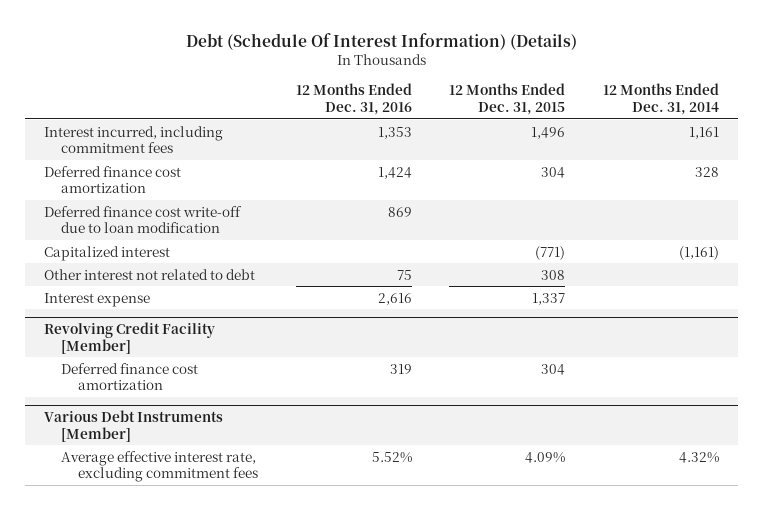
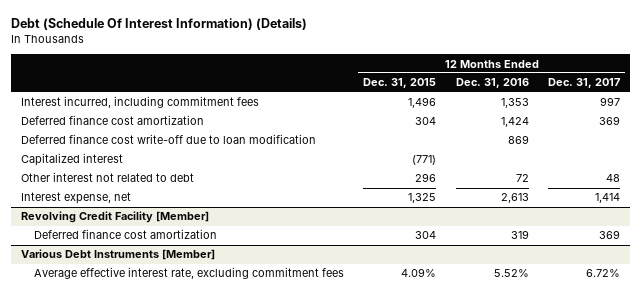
[603,83,720,116] 12 Months Ended Dec. 31, 2014 -> none
none -> [547,78,620,89] Dec. 31, 2017
[396,269,412,280] 75 -> [515,174,529,183] 72
[541,269,566,280] 308 -> [415,173,437,183] 296
[44,292,151,307] Interest expense -> [21,192,132,205] Interest expense, net
[377,292,412,305] 2,616 -> [500,193,529,204] 2,613
[532,292,566,305] 1,337 -> [408,193,437,204] 1,325

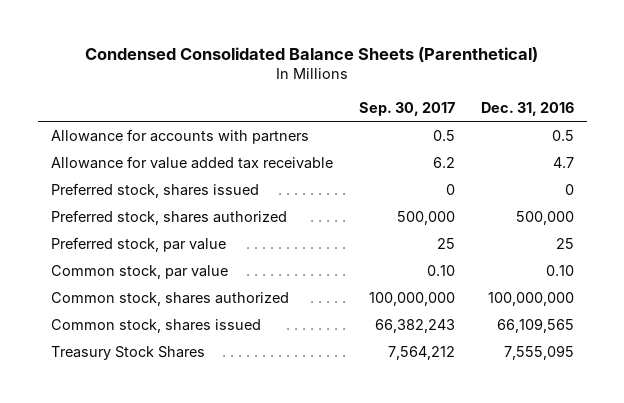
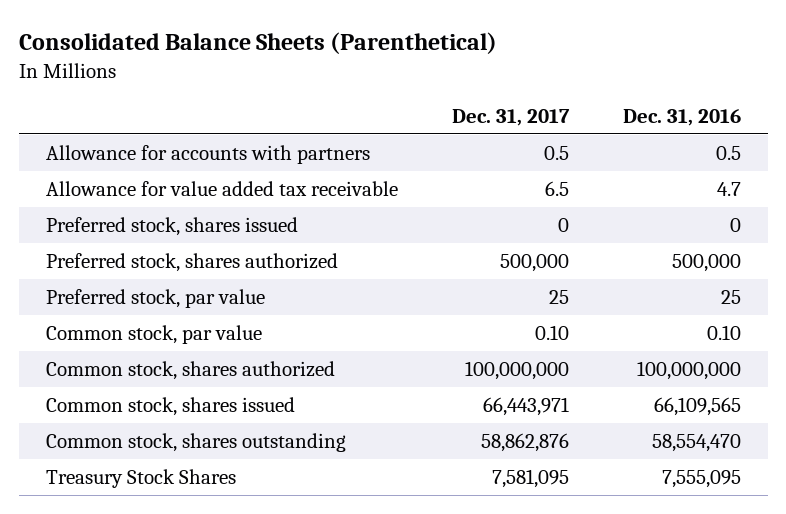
[85,46,539,62] Condensed Consolidated Balance Sheets (Parenthetical) -> [18,32,497,55] Consolidated Balance Sheets (Parenthetical)
[358,101,455,116] Sep. 30, 2017 -> none
none -> [451,108,570,126] Dec. 31, 2017
none -> [45,432,346,452] Common stock, shares outstanding

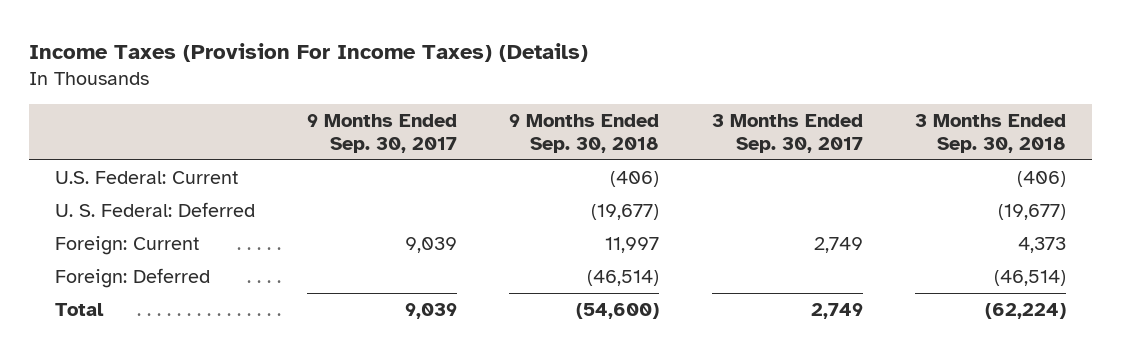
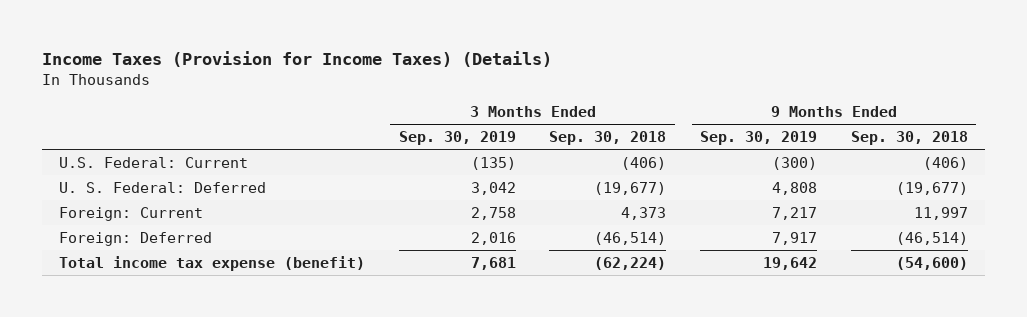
[28,42,588,62] Income Taxes (Provision For Income Taxes) (Details) -> [42,51,553,68] Income Taxes (Provision for Income Taxes) (Details)
[307,113,458,153] 9 Months Ended Sep. 30, 2017 -> none
[711,113,863,153] 3 Months Ended Sep. 30, 2017 -> none
none -> [398,131,516,146] Sep. 30, 2019
none -> [700,131,818,146] Sep. 30, 2019
[54,302,104,316] Total -> [59,255,366,271] Total income tax expense (benefit)

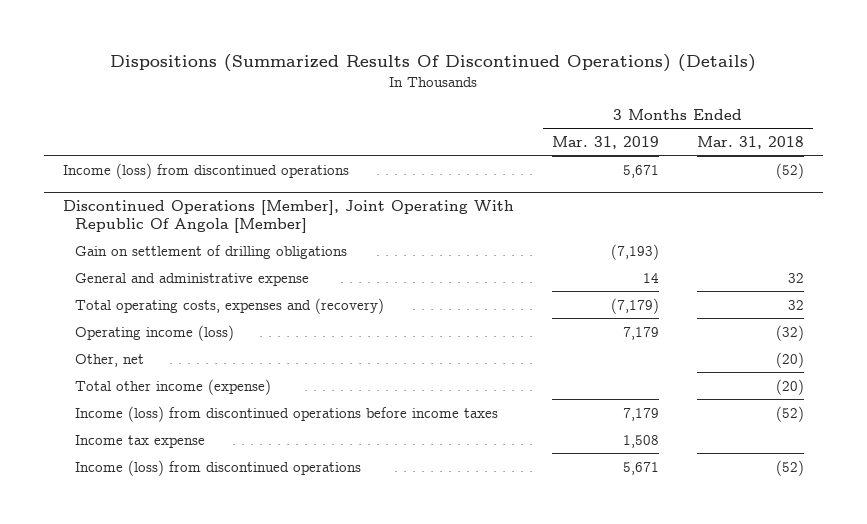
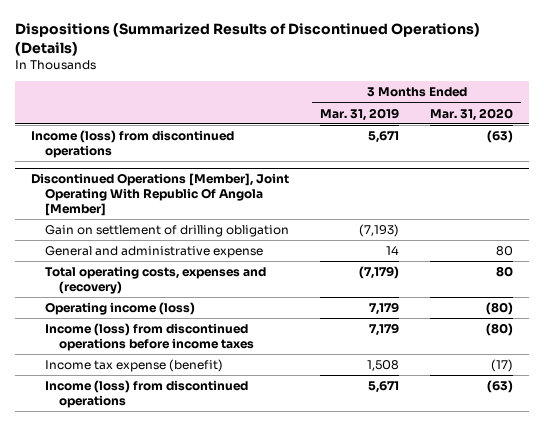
[110,53,757,72] Dispositions (Summarized Results Of Discontinued Operations) (Details) -> [15,22,481,56] Dispositions (Summarized Results of Discontinued Operations) (Details)
[696,135,804,149] Mar. 31, 2018 -> none
none -> [430,107,514,121] Mar. 31, 2020
[75,244,348,259] Gain on settlement of drilling obligations -> [44,225,289,238] Gain on settlement of drilling obligation
[75,353,145,367] Other, net -> none
[75,378,272,395] Total other income (expense) -> none
[75,434,206,448] Income tax expense -> [44,359,223,373] Income tax expense (benefit)

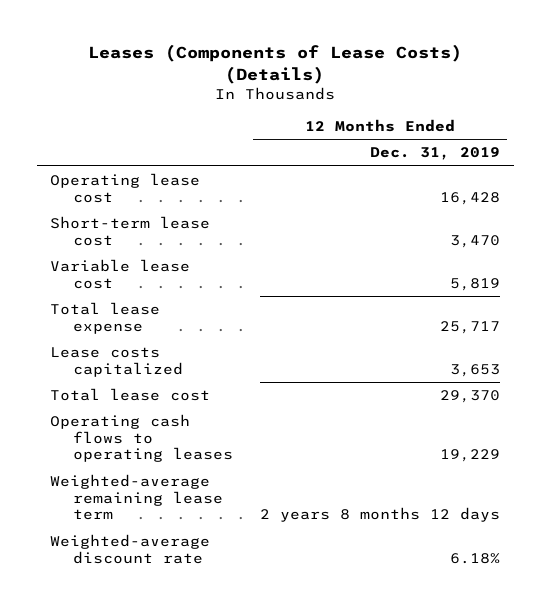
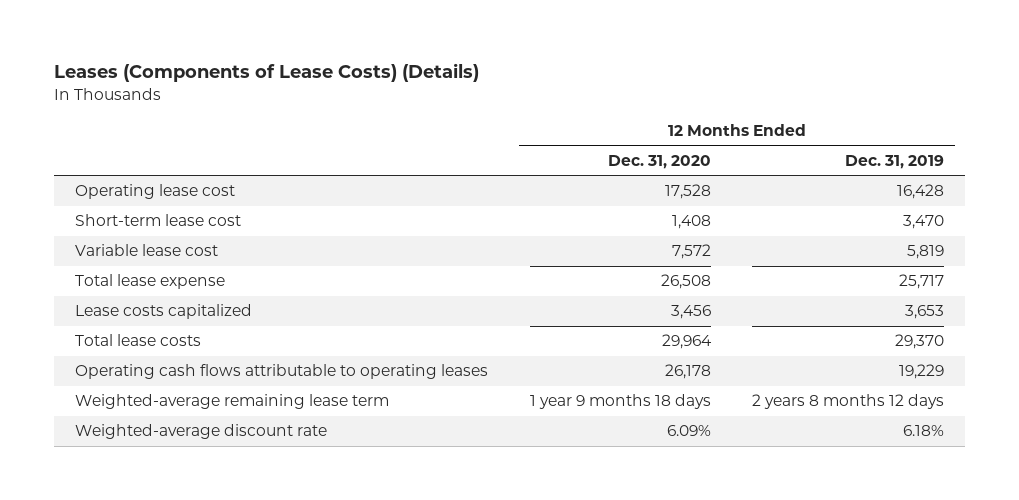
none -> [607,154,711,169] Dec. 31, 2020
[50,388,211,402] Total lease cost -> [74,334,201,347] Total lease costs
[50,414,233,463] Operating cash flows to operating leases -> [74,364,488,380] Operating cash flows attributable to operating leases

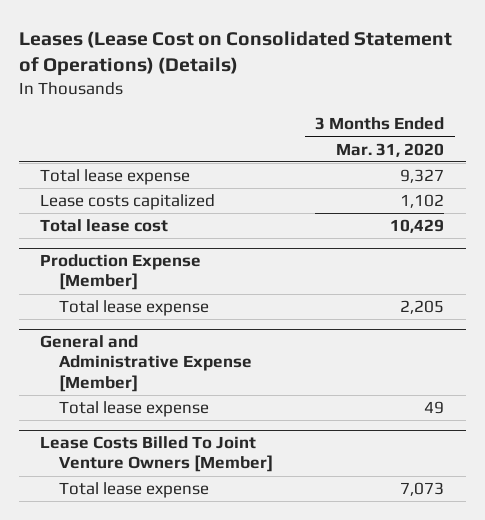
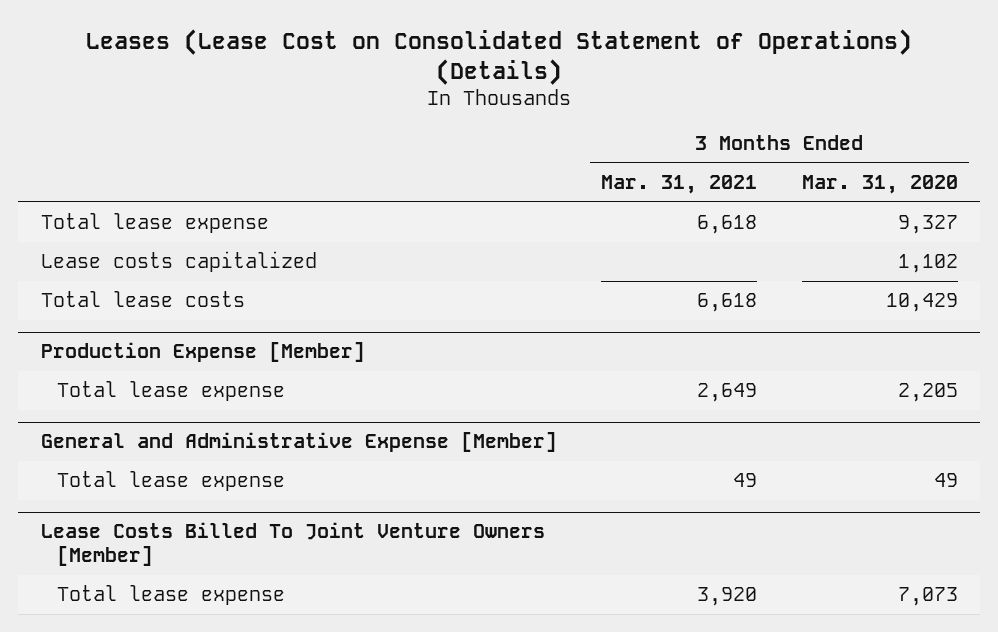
none -> [601,174,758,194] Mar. 31, 2021
[40,219,169,233] Total lease cost -> [40,291,245,308] Total lease costs

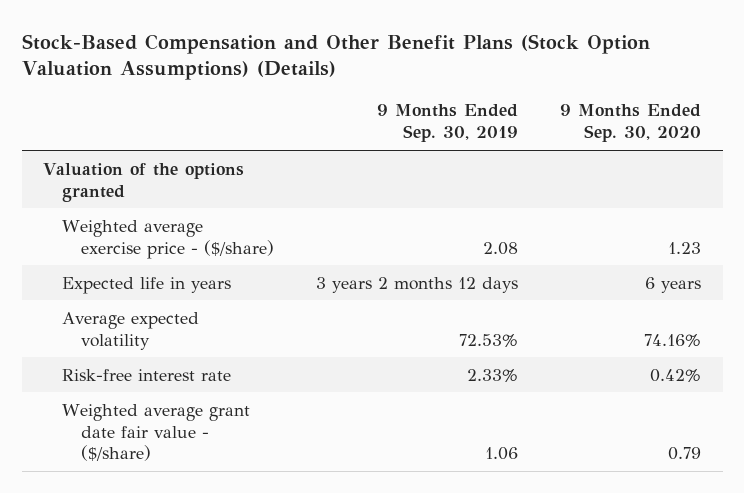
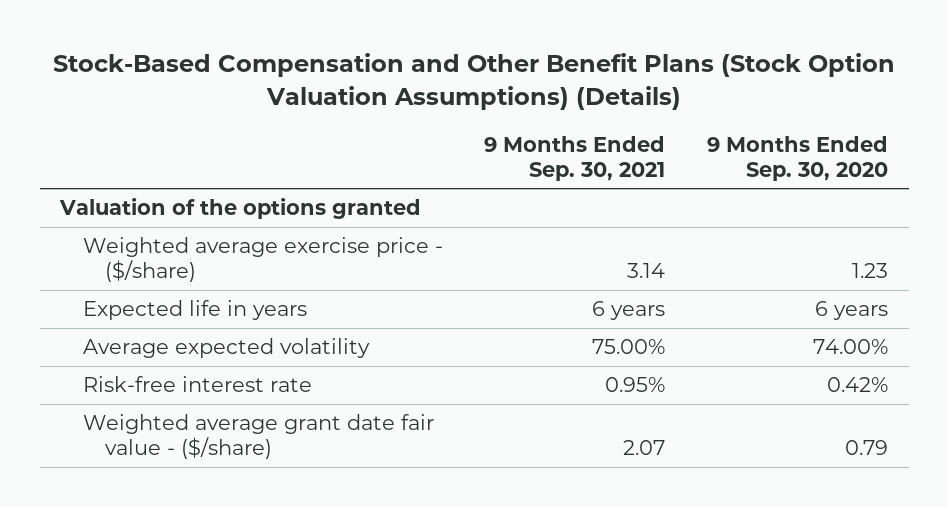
[377,104,519,143] 9 Months Ended Sep. 30, 2019 -> none
none -> [484,136,666,181] 9 Months Ended Sep. 30, 2021
[644,333,702,347] 74.16% -> [812,339,888,355] 74.00%

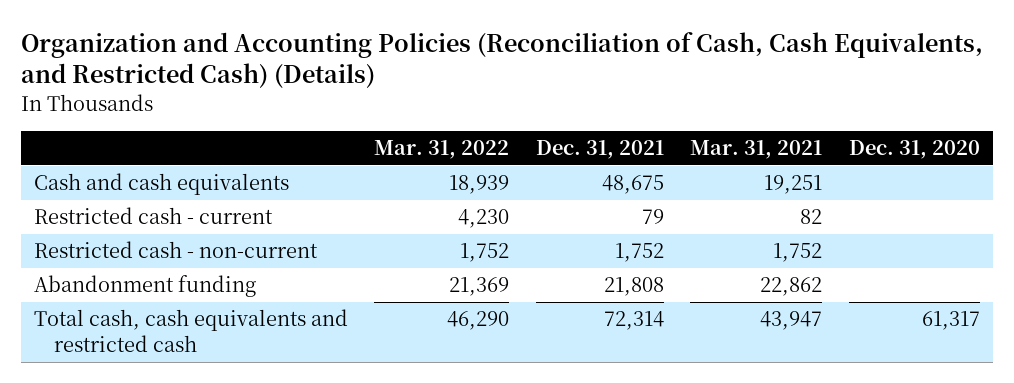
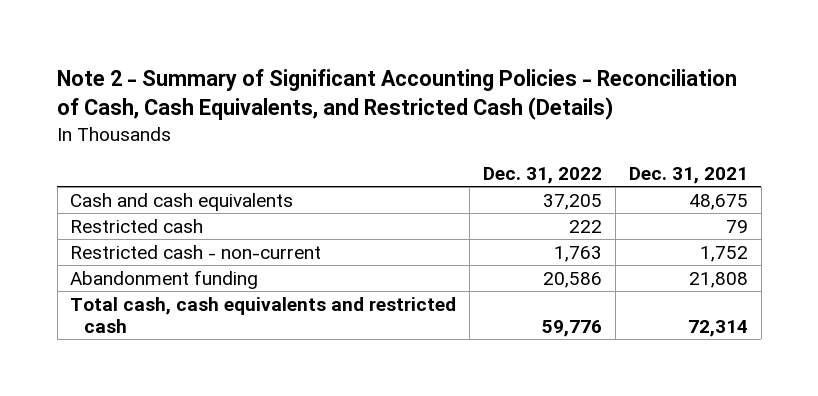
[20,31,983,89] Organization and Accounting Policies (Reconciliation of Cash, Cash Equivalents, and Restricted Cash) (Details) -> [57,69,738,121] Note 2 - Summary of Significant Accounting Policies - Reconciliation of Cash, Cash Equivalents, and Restricted Cash (Details)
[374,140,510,160] Mar. 31, 2022 -> none
[690,140,823,160] Mar. 31, 2021 -> none
[848,140,980,160] Dec. 31, 2020 -> none
none -> [483,166,603,184] Dec. 31, 2022
[33,207,273,225] Restricted cash - current -> [70,218,204,233] Restricted cash

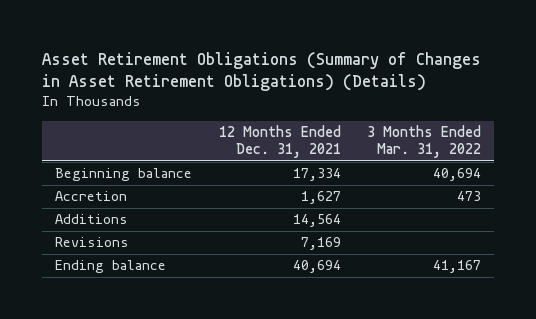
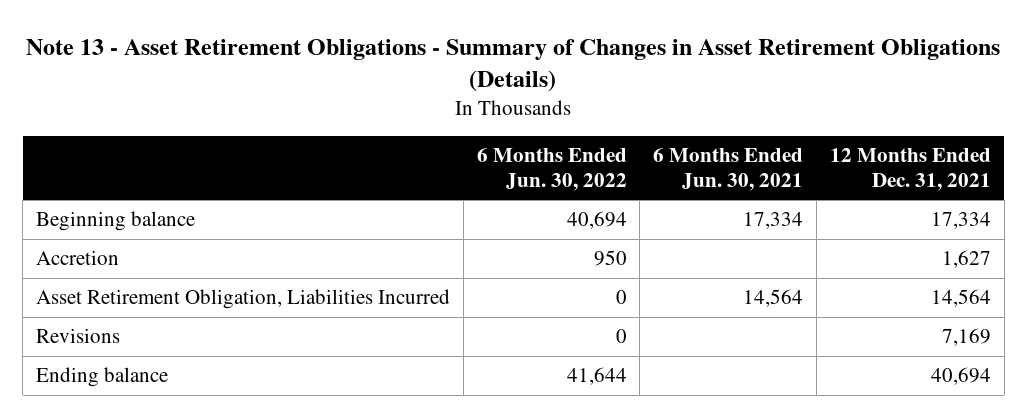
[42,51,482,91] Asset Retirement Obligations (Summary of Changes in Asset Retirement Obligations) (Details) -> [26,39,1001,93] Note 13 - Asset Retirement Obligations - Summary of Changes in Asset Retirement Obligations (Details)
[366,124,481,159] 3 Months Ended Mar. 31, 2022 -> none
none -> [476,148,627,191] 6 Months Ended Jun. 30, 2022
none -> [653,148,804,191] 6 Months Ended Jun. 30, 2021
[55,214,129,225] Additions -> [36,289,451,310] Asset Retirement Obligation, Liabilities Incurred

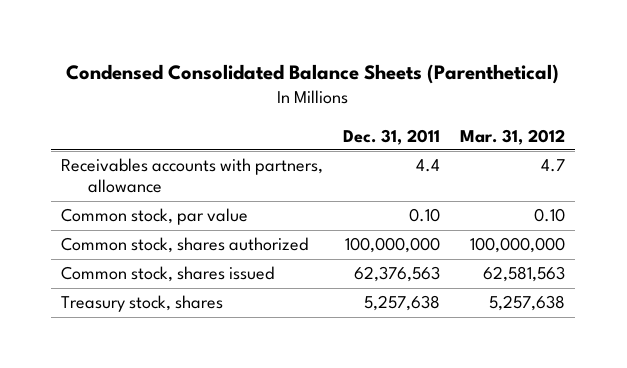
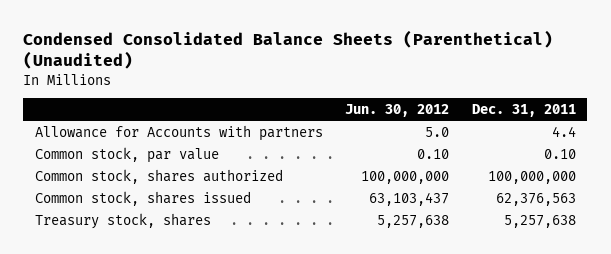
[66,64,560,85] Condensed Consolidated Balance Sheets (Parenthetical) -> [23,29,554,70] Condensed Consolidated Balance Sheets (Parenthetical) (Unaudited)
[460,128,566,145] Mar. 31, 2012 -> none
none -> [345,104,450,118] Jun. 30, 2012
[61,158,324,194] Receivables accounts with partners, allowance -> [34,124,323,141] Allowance for Accounts with partners

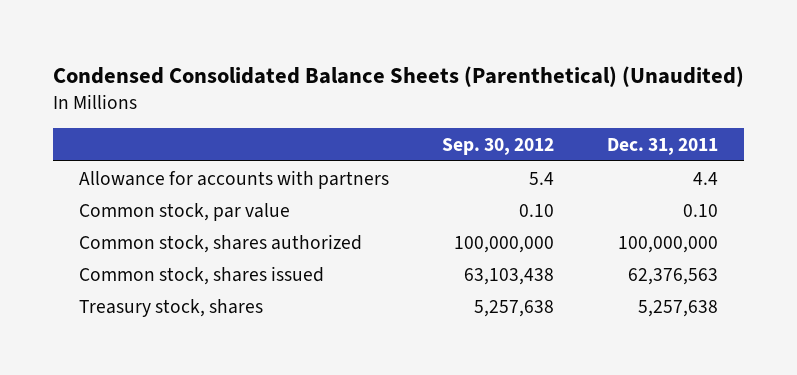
[345,104,450,118] Jun. 30, 2012 -> none
none -> [442,137,555,155] Sep. 30, 2012
[34,124,323,141] Allowance for Accounts with partners -> [79,169,390,189] Allowance for accounts with partners

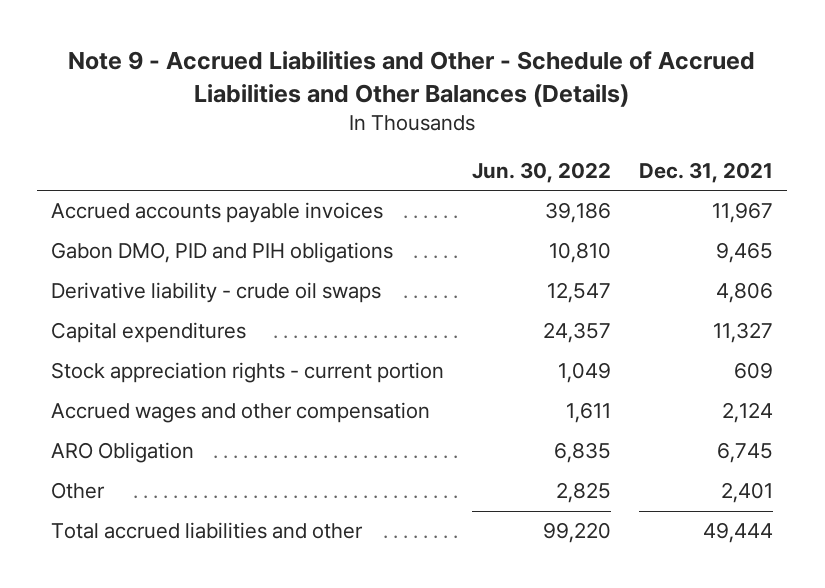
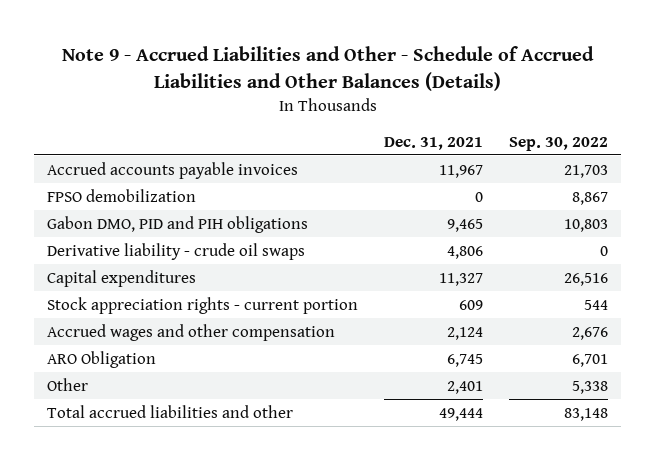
[472,161,612,183] Jun. 30, 2022 -> none
none -> [508,136,608,151] Sep. 30, 2022
none -> [47,188,197,202] FPSO demobilization

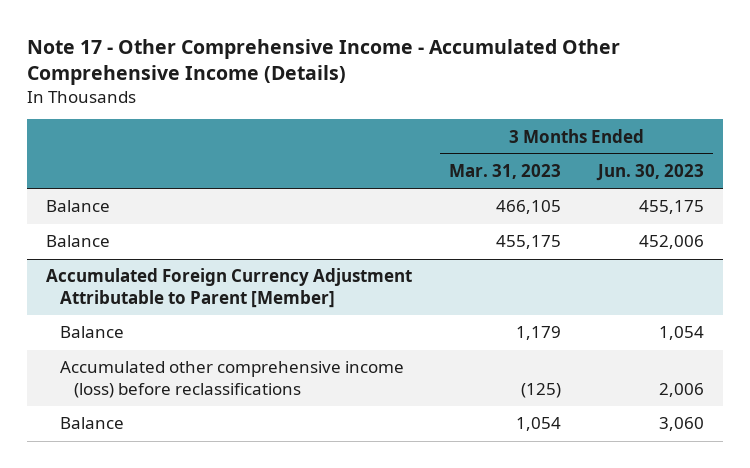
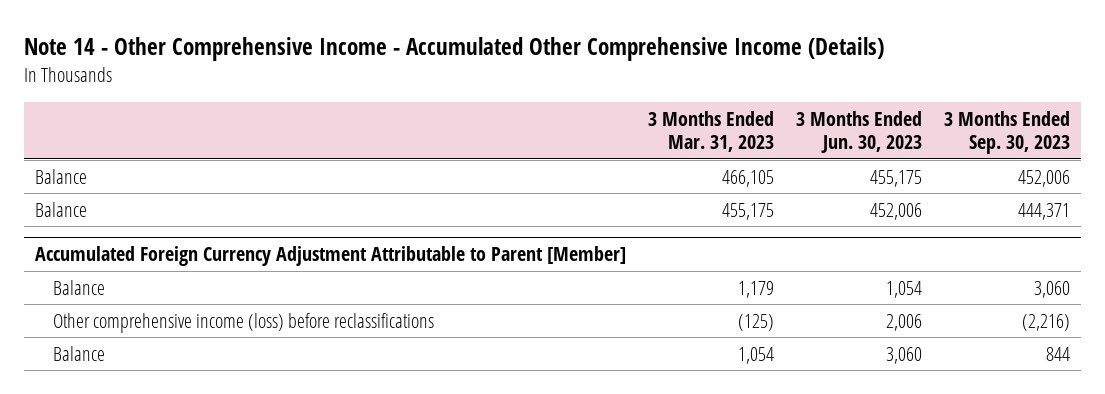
[27,38,621,85] Note 17 - Other Comprehensive Income - Accumulated Other Comprehensive Income (Details) -> [24,37,885,62] Note 14 - Other Comprehensive Income - Accumulated Other Comprehensive Income (Details)
none -> [943,110,1070,155] 3 Months Ended Sep. 30, 2023
[59,361,404,398] Accumulated other comprehensive income (loss) before reclassifications -> [52,312,434,333] Other comprehensive income (loss) before reclassifications

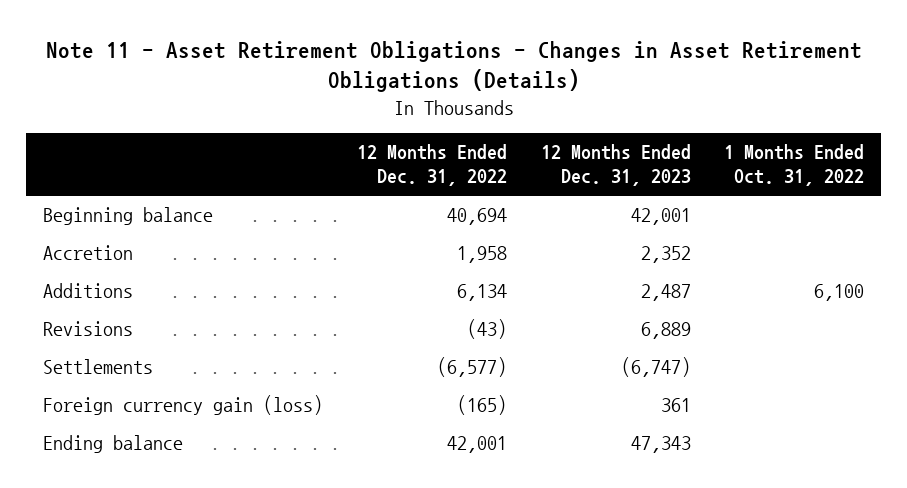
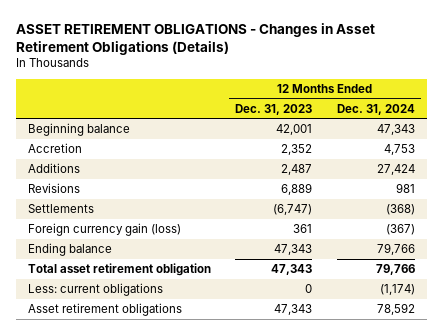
[45,40,862,93] Note 11 - Asset Retirement Obligations - Changes in Asset Retirement Obligations (Details) -> [15,22,375,55] ASSET RETIREMENT OBLIGATIONS - Changes in Asset Retirement Obligations (Details)
[356,144,507,187] 12 Months Ended Dec. 31, 2022 -> none
[724,144,865,187] 1 Months Ended Oct. 31, 2022 -> none
none -> [336,103,415,115] Dec. 31, 2024
none -> [27,263,211,277] Total asset retirement obligation
none -> [27,283,163,297] Less: current obligations
none -> [27,303,182,317] Asset retirement obligations

